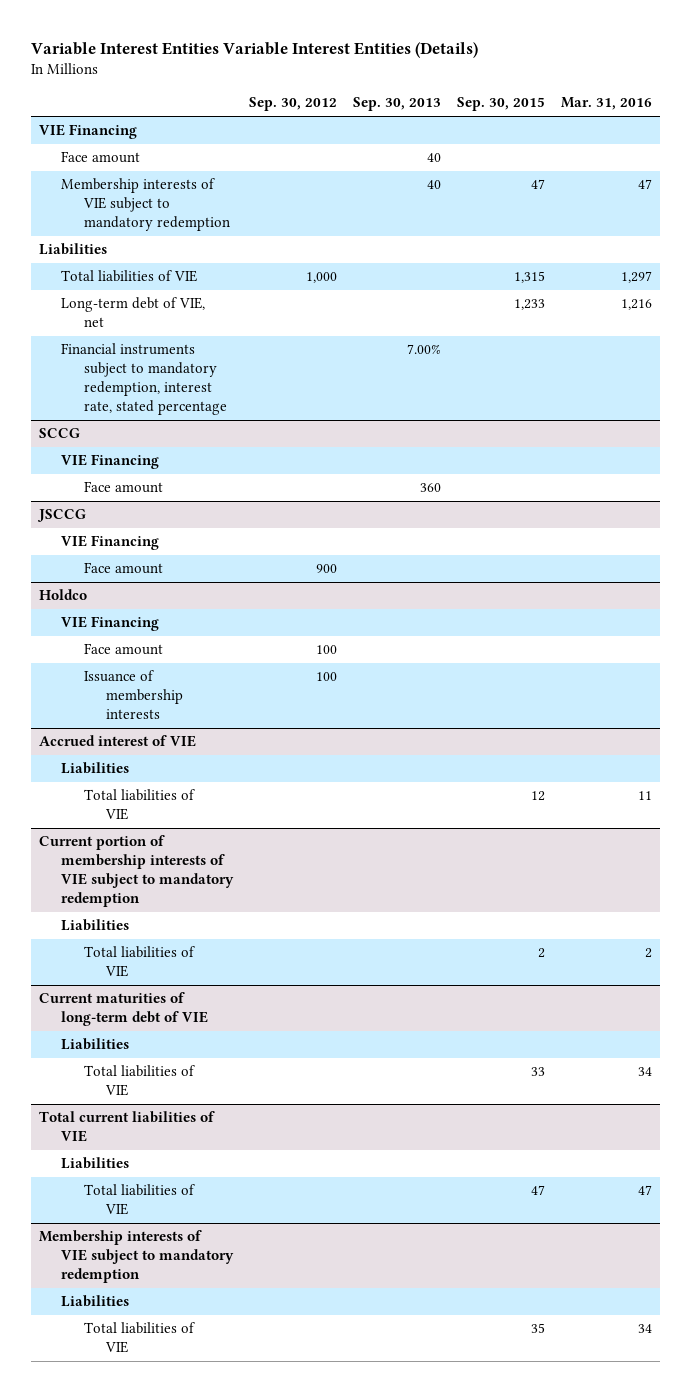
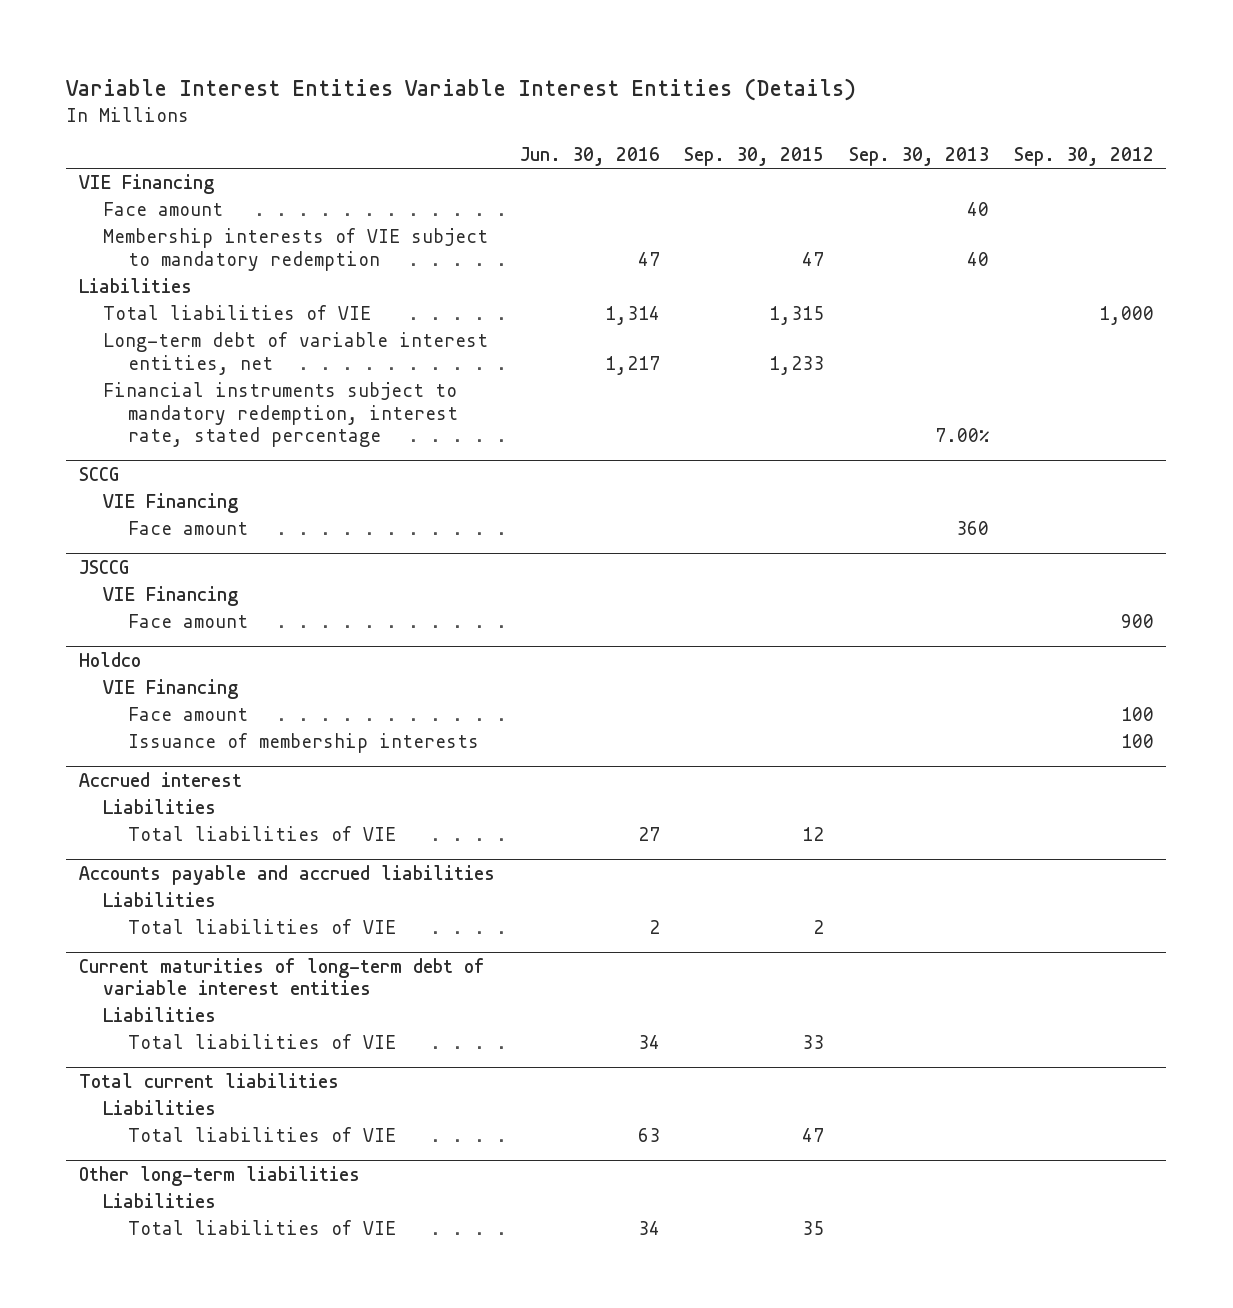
[560,97,652,111] Mar. 31, 2016 -> none
none -> [519,147,660,167] Jun. 30, 2016
[61,297,206,328] Long-term debt of VIE, net -> [103,332,489,375] Long-term debt of variable interest entities, net
[38,735,196,748] Accrued interest of VIE -> [78,771,242,787] Accrued interest
[38,835,235,907] Current portion of membership interests of VIE subject to mandatory redemption -> [78,864,495,885] Accounts payable and accrued liabilities
[38,992,209,1027] Current maturities of long-term debt of VIE -> [78,957,485,995] Current maturities of long-term debt of variable interest entities
[38,1111,215,1143] Total current liabilities of VIE -> [78,1072,339,1088] Total current liabilities
[38,1230,235,1283] Membership interests of VIE subject to mandatory redemption -> [78,1165,360,1186] Other long-term liabilities

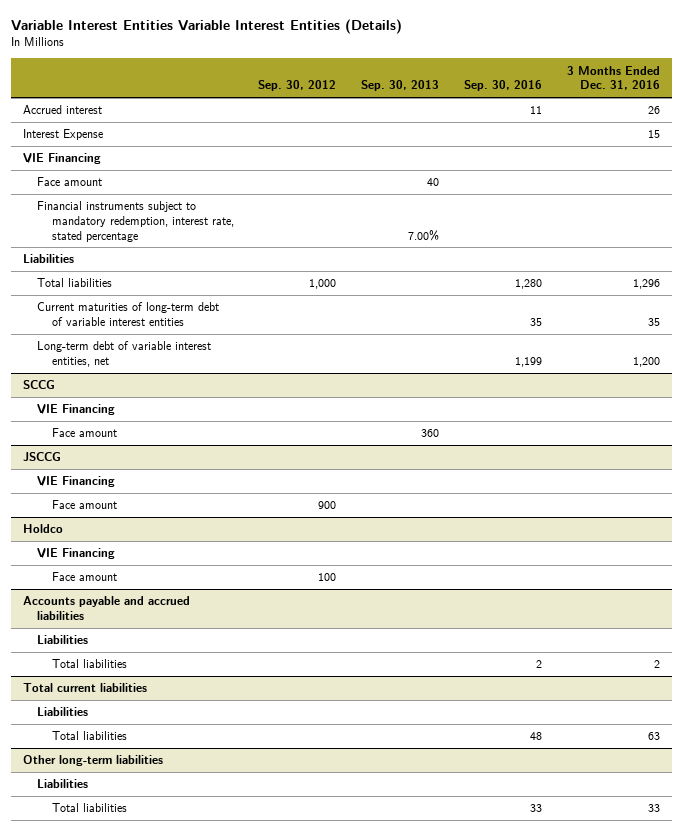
[519,147,660,167] Jun. 30, 2016 -> none
[684,147,825,167] Sep. 30, 2015 -> none
none -> [464,80,543,92] Sep. 30, 2016
none -> [566,65,660,91] 3 Months Ended Dec. 31, 2016
none -> [22,105,102,115] Accrued interest
none -> [22,129,103,141] Interest Expense
[103,228,489,271] Membership interests of VIE subject to mandatory redemption -> none
[103,382,458,448] Financial instruments subject to mandatory redemption, interest rate, stated percentage -> [37,201,234,242] Financial instruments subject to mandatory redemption, interest rate, stated percentage
[103,305,372,321] Total liabilities of VIE -> [37,278,113,288] Total liabilities
none -> [37,302,220,326] Current maturities of long-term debt of variable interest entities
[127,733,479,754] Issuance of membership interests -> none
[78,771,242,787] Accrued interest -> none
[103,799,217,815] Liabilities -> none
[127,826,396,842] Total liabilities of VIE -> none
[78,957,485,995] Current maturities of long-term debt of variable interest entities -> none
[103,1007,217,1023] Liabilities -> none
[127,1034,396,1050] Total liabilities of VIE -> none
[127,919,396,935] Total liabilities of VIE -> [51,659,127,669] Total liabilities
[127,1127,396,1143] Total liabilities of VIE -> [51,731,127,741] Total liabilities
[127,1220,396,1236] Total liabilities of VIE -> [51,803,127,813] Total liabilities

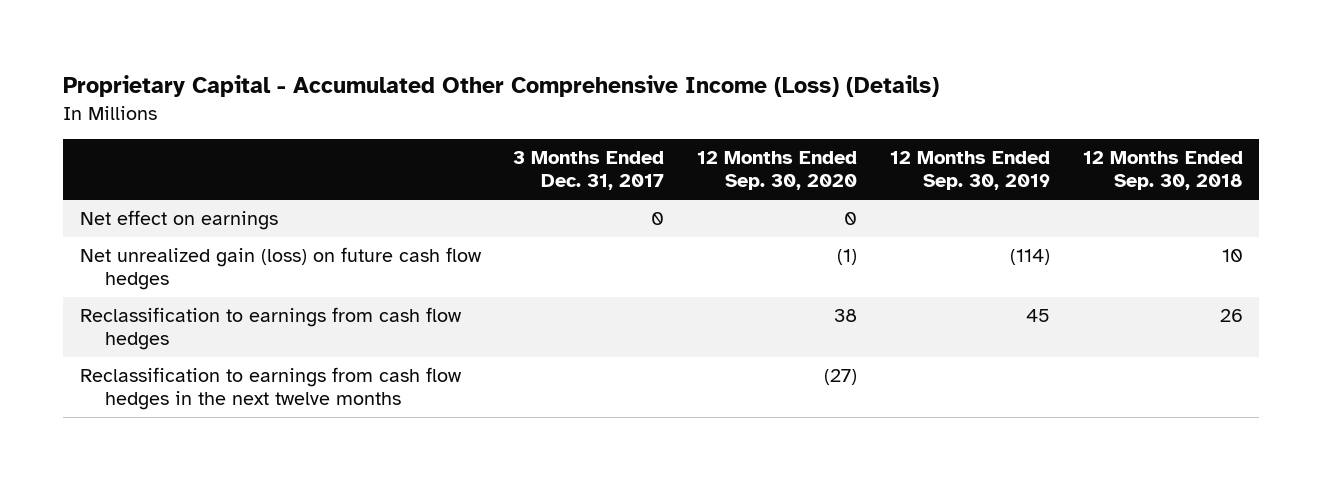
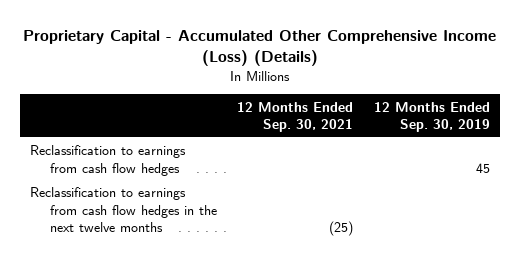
[513,151,665,191] 3 Months Ended Dec. 31, 2017 -> none
[697,151,858,191] 12 Months Ended Sep. 30, 2020 -> none
[1082,151,1243,191] 12 Months Ended Sep. 30, 2018 -> none
none -> [237,101,354,133] 12 Months Ended Sep. 30, 2021
[79,210,278,231] Net effect on earnings -> none
[79,247,482,291] Net unrealized gain (loss) on future cash flow hedges -> none

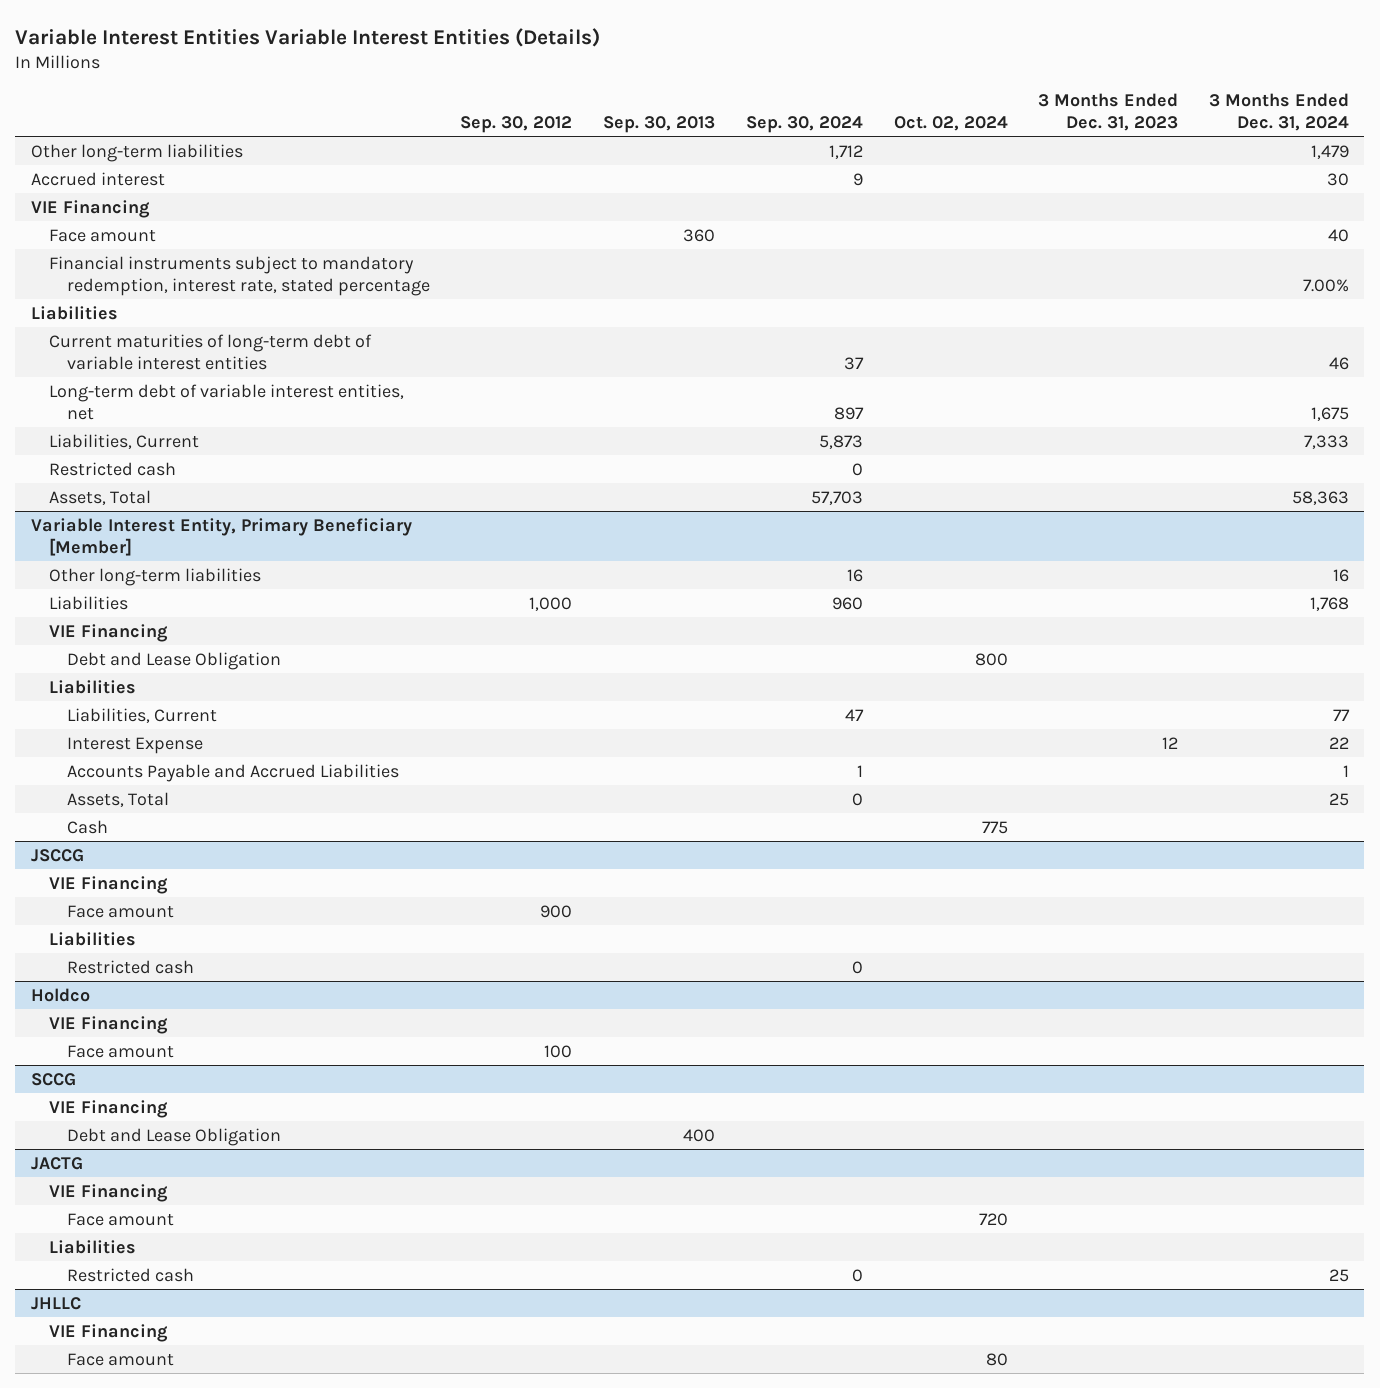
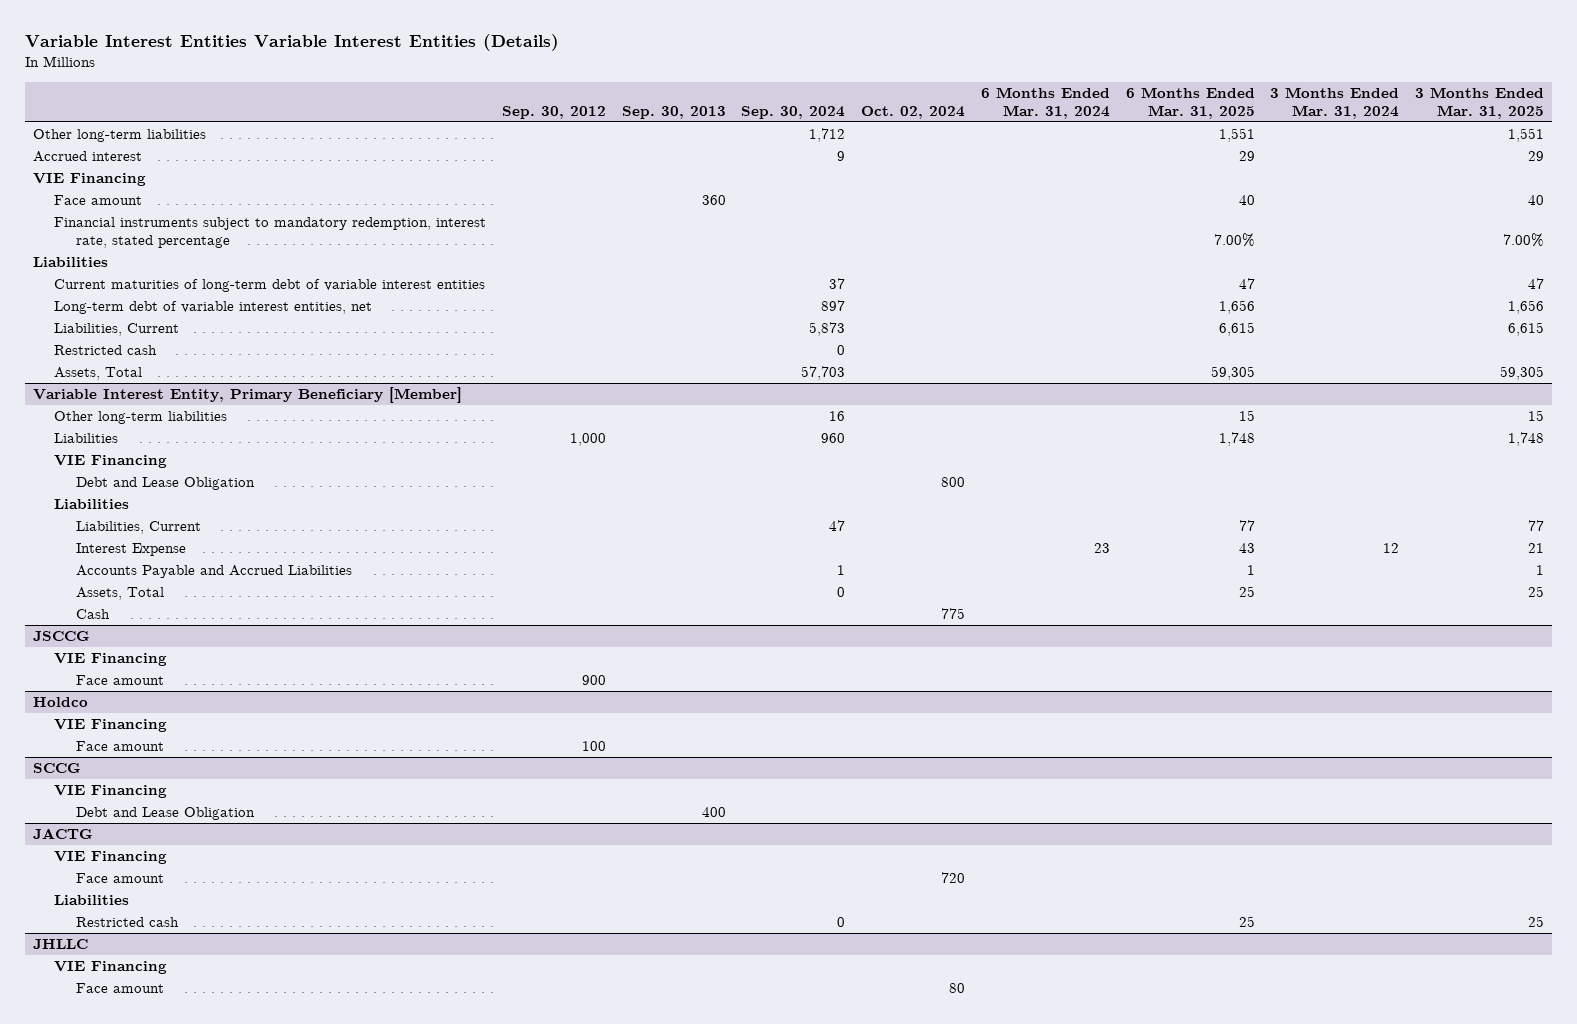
[1038,92,1179,132] 3 Months Ended Dec. 31, 2023 -> none
[1208,92,1349,132] 3 Months Ended Dec. 31, 2024 -> none
none -> [980,86,1110,119] 6 Months Ended Mar. 31, 2024
none -> [1125,86,1255,119] 6 Months Ended Mar. 31, 2025
none -> [1270,86,1400,119] 3 Months Ended Mar. 31, 2024
none -> [1415,86,1545,119] 3 Months Ended Mar. 31, 2025
[48,931,136,946] Liabilities -> none
[66,959,194,974] Restricted cash -> none

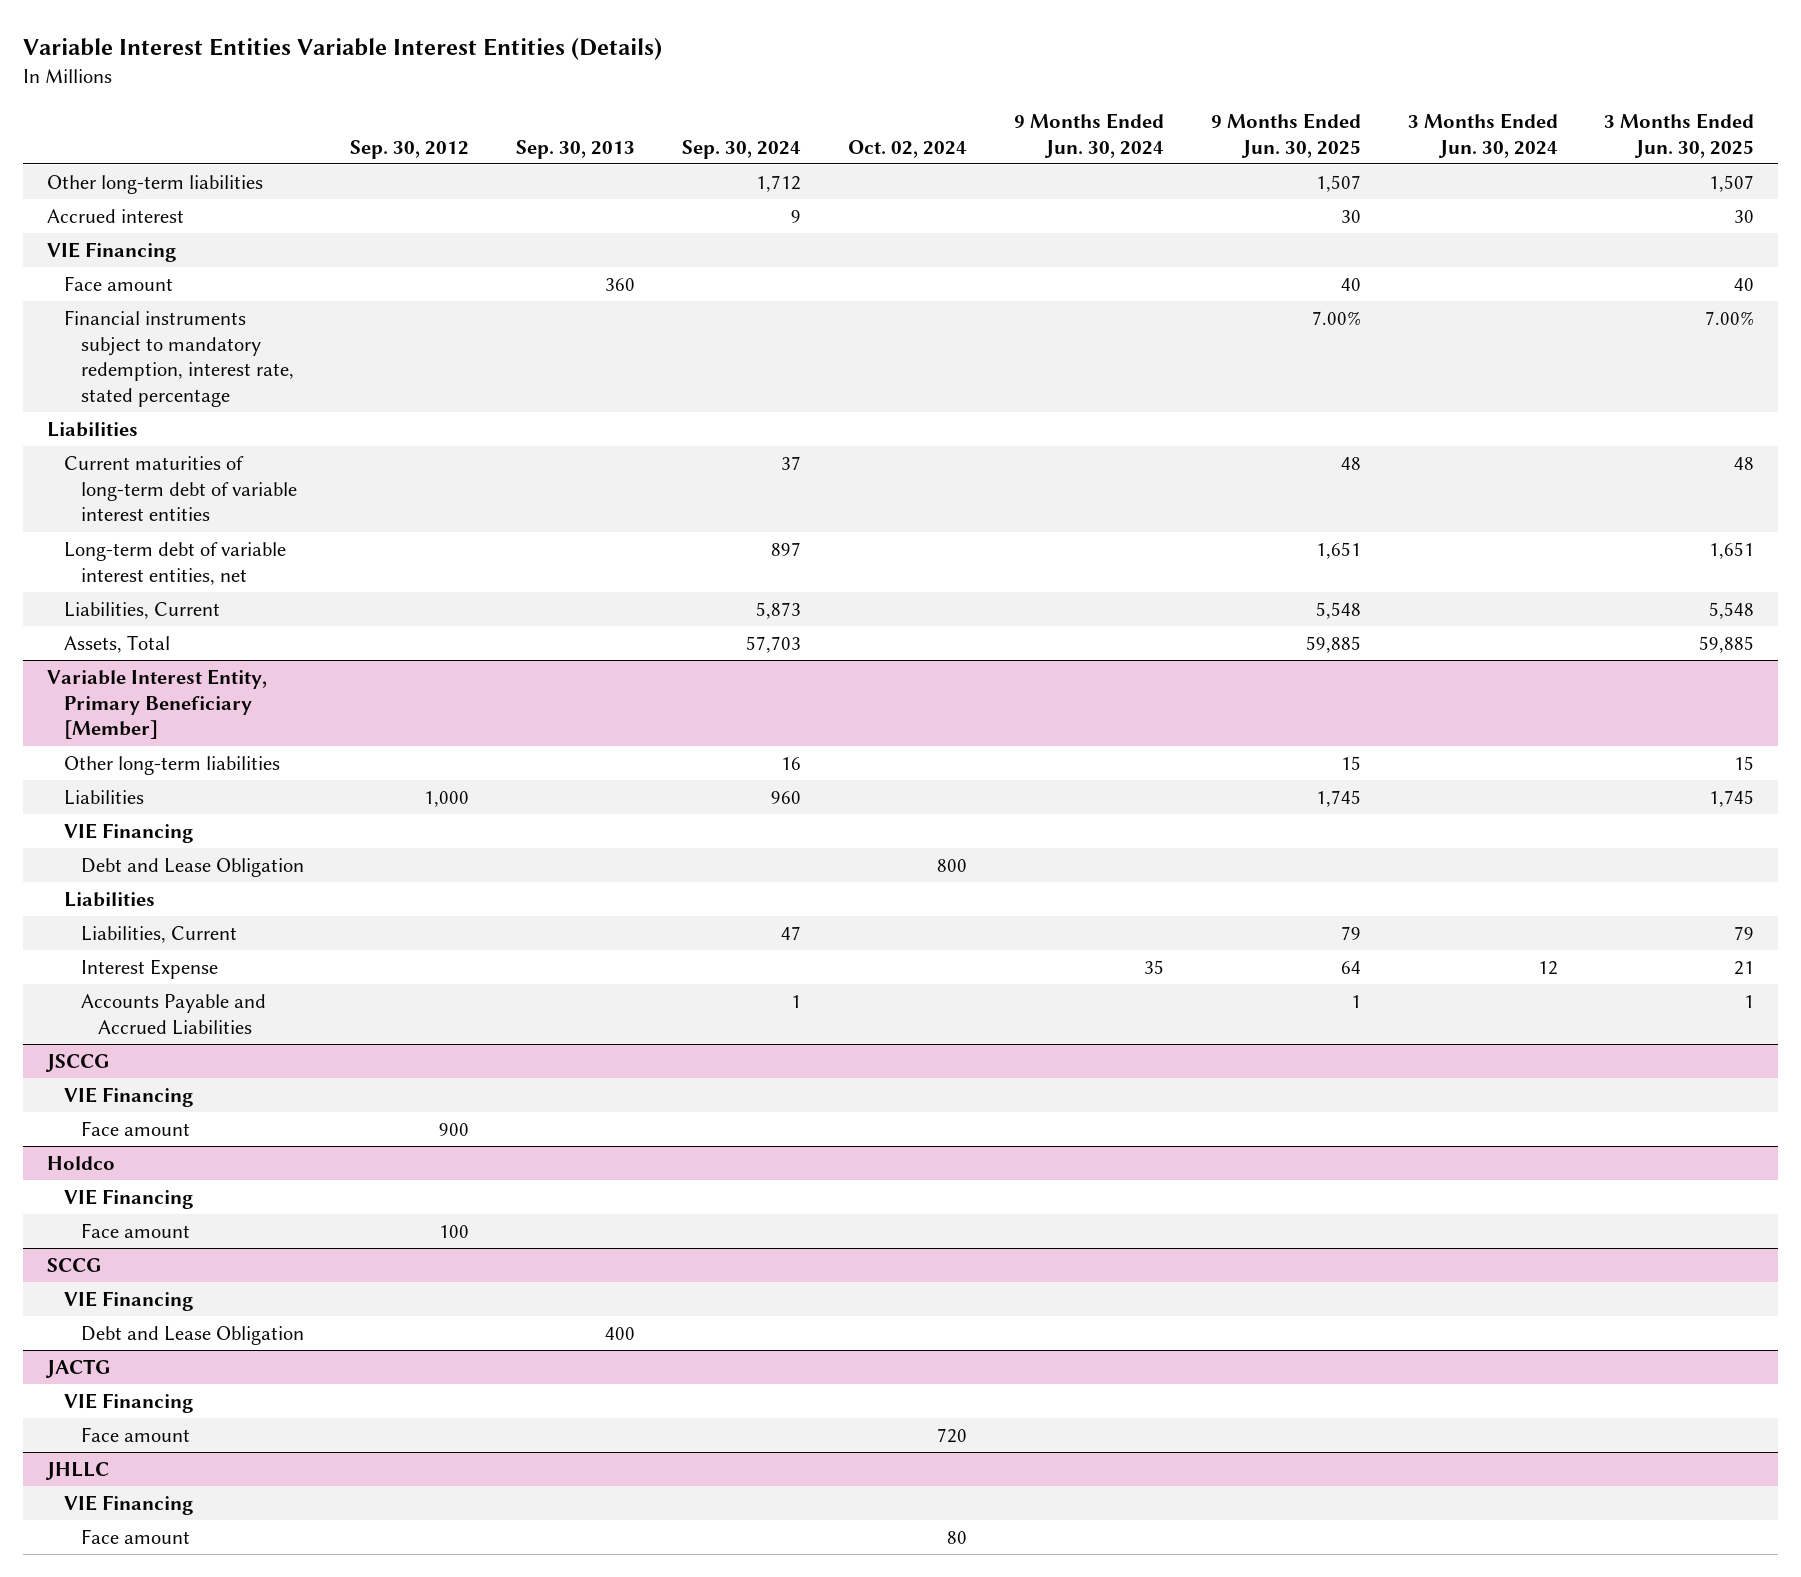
[980,86,1110,119] 6 Months Ended Mar. 31, 2024 -> none
[1125,86,1255,119] 6 Months Ended Mar. 31, 2025 -> none
[1270,86,1400,119] 3 Months Ended Mar. 31, 2024 -> none
[1415,86,1545,119] 3 Months Ended Mar. 31, 2025 -> none
none -> [1013,112,1164,158] 9 Months Ended Jun. 30, 2024
none -> [1210,112,1361,158] 9 Months Ended Jun. 30, 2025
none -> [1407,112,1558,158] 3 Months Ended Jun. 30, 2024
none -> [1604,112,1755,158] 3 Months Ended Jun. 30, 2025
[54,344,158,355] Restricted cash -> none
[75,586,164,600] Assets, Total -> none
[75,608,110,619] Cash -> none
[54,894,130,905] Liabilities -> none
[75,916,179,927] Restricted cash -> none

